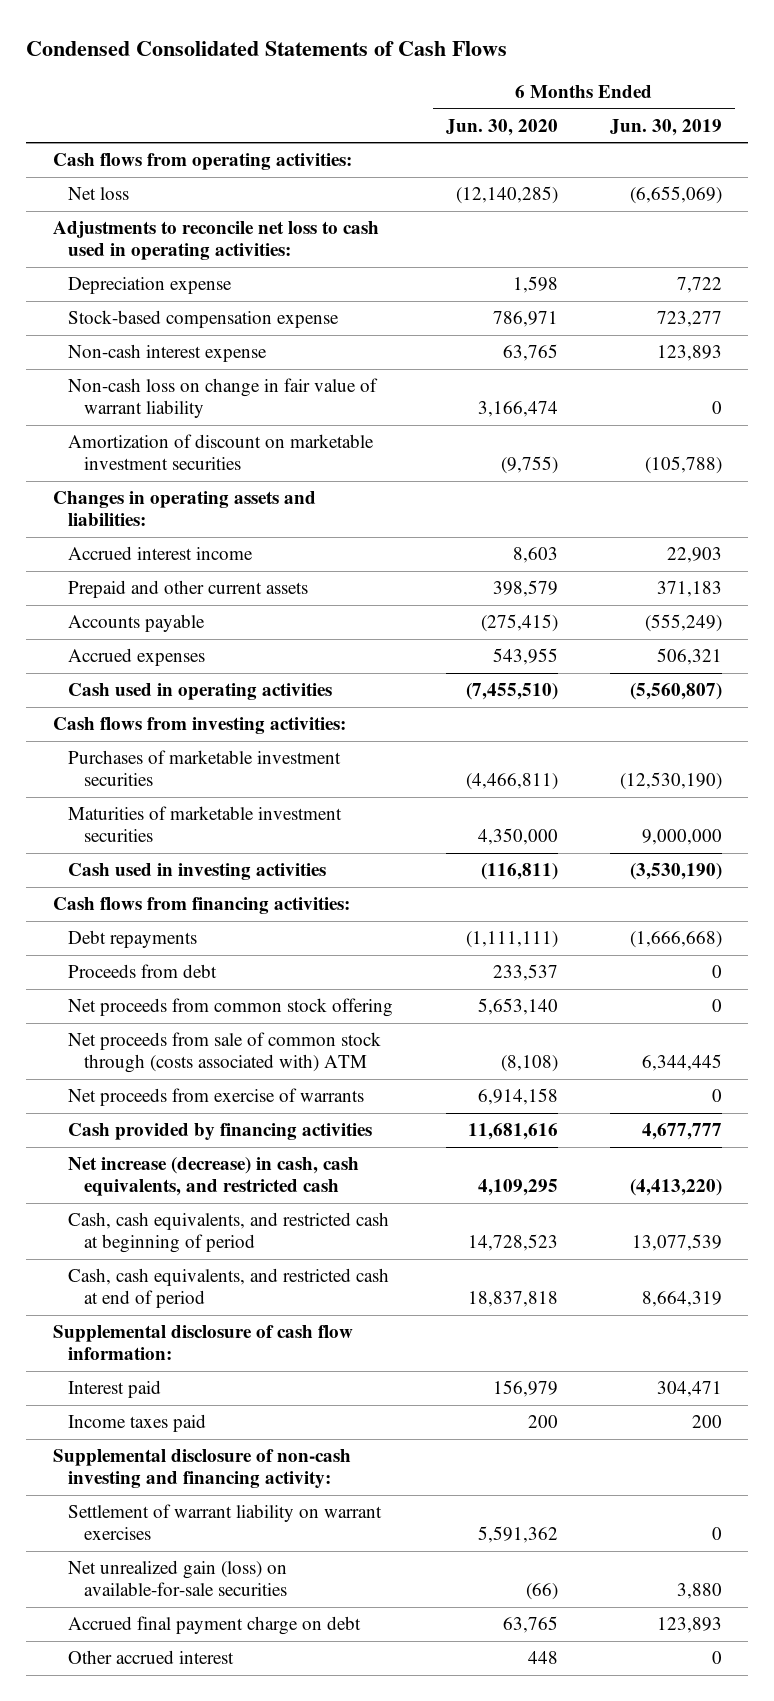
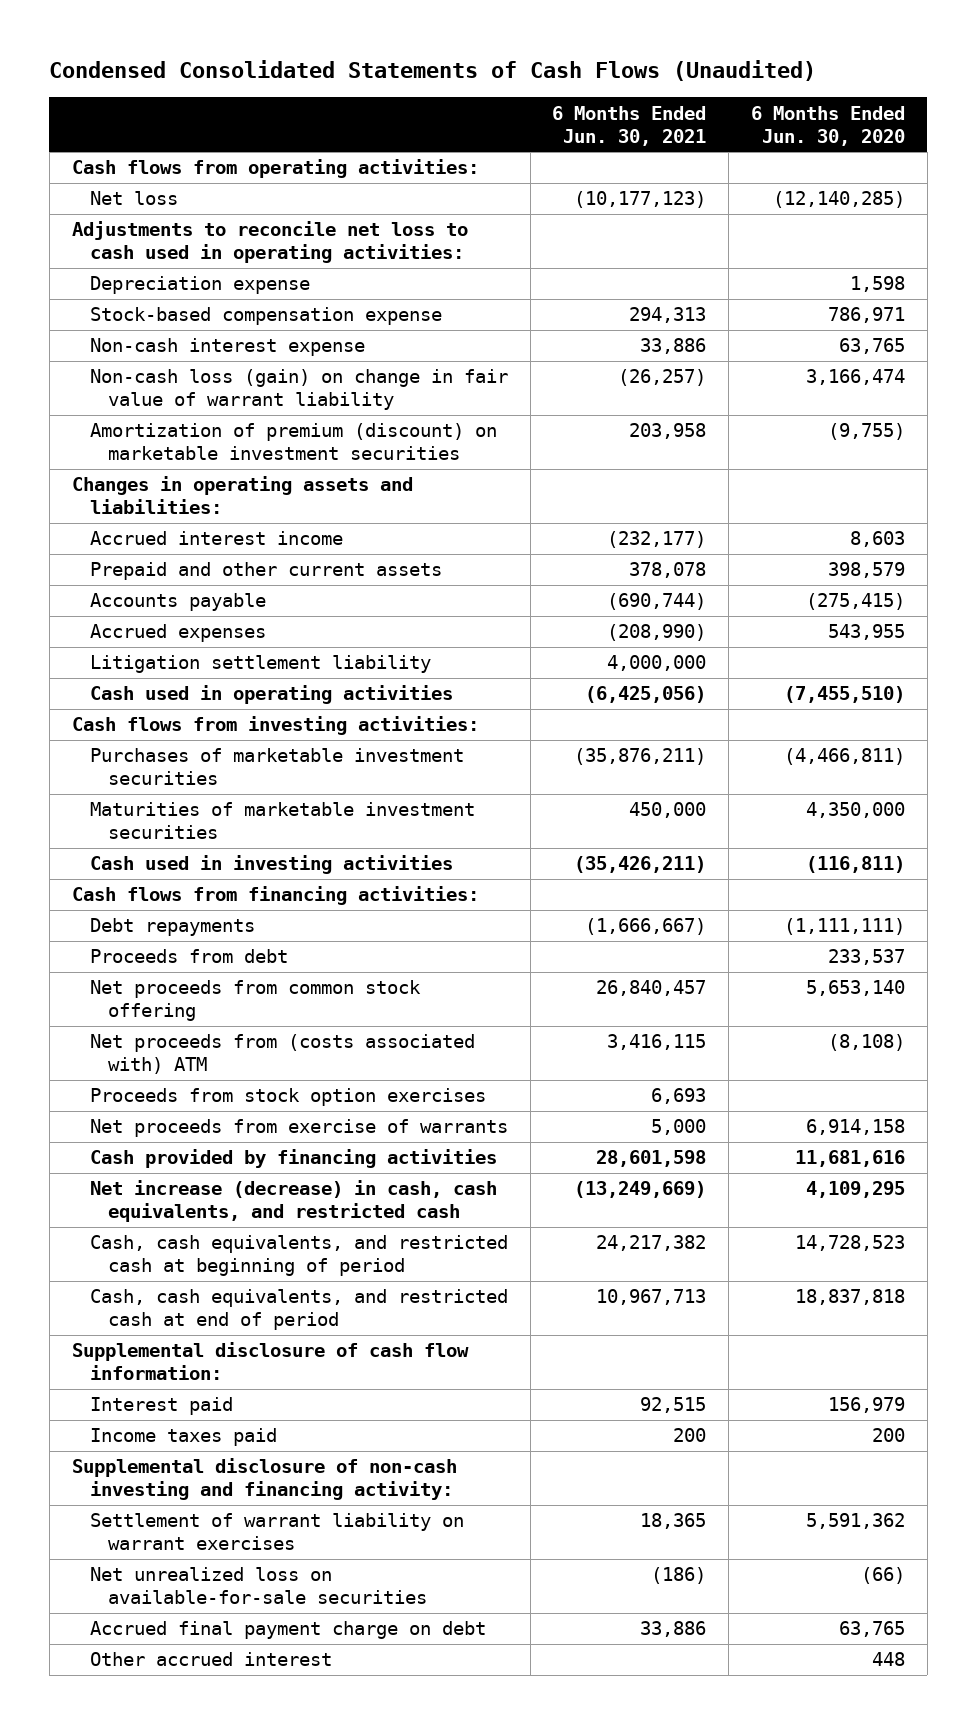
[26,40,508,56] Condensed Consolidated Statements of Cash Flows -> [49,60,817,82] Condensed Consolidated Statements of Cash Flows (Unaudited)
[609,118,722,136] Jun. 30, 2019 -> none
none -> [552,105,707,146] 6 Months Ended Jun. 30, 2021
[68,378,379,419] Non-cash loss on change in fair value of warrant liability -> [89,369,508,411] Non-cash loss (gain) on change in fair value of warrant liability
[68,434,375,471] Amortization of discount on marketable investment securities -> [89,423,497,461] Amortization of premium (discount) on marketable investment securities
none -> [89,655,431,674] Litigation settlement liability
[68,1032,382,1074] Net proceeds from sale of common stock through (costs associated with) ATM -> [89,1034,475,1075] Net proceeds from (costs associated with) ATM
none -> [89,1088,486,1107] Proceeds from stock option exercises
[68,1560,288,1597] Net unrealized gain (loss) on available-for-sale securities -> [89,1567,427,1605] Net unrealized loss on available-for-sale securities

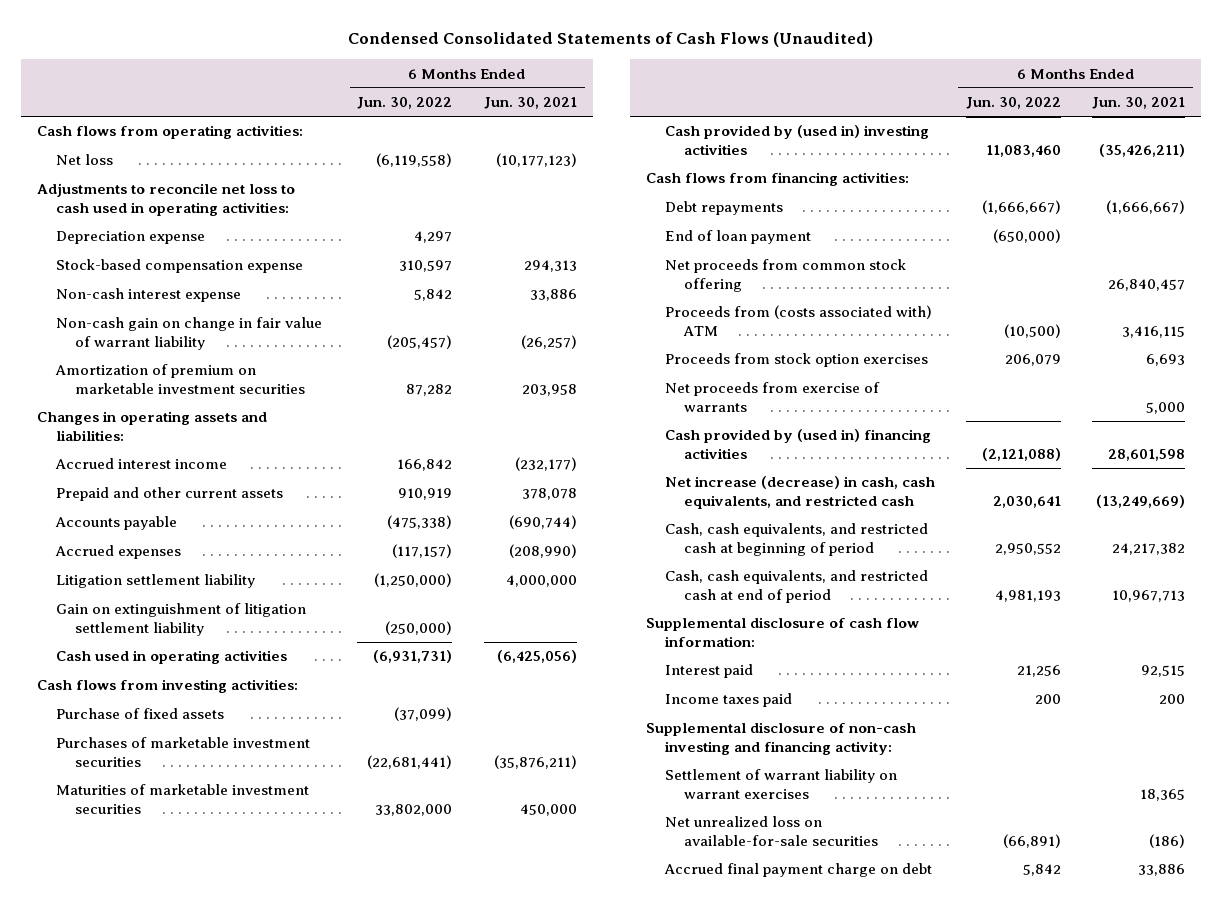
[750,105,905,146] 6 Months Ended Jun. 30, 2020 -> none
none -> [357,97,453,110] Jun. 30, 2022
[89,369,508,411] Non-cash loss (gain) on change in fair value of warrant liability -> [55,317,322,351] Non-cash gain on change in fair value of warrant liability
[89,423,497,461] Amortization of premium (discount) on marketable investment securities -> [54,364,305,395] Amortization of premium on marketable investment securities
none -> [55,603,306,637] Gain on extinguishment of litigation settlement liability
none -> [55,708,224,720] Purchase of fixed assets
[89,855,453,875] Cash used in investing activities -> [664,125,929,156] Cash provided by (used in) investing activities
[89,949,288,964] Proceeds from debt -> none
none -> [664,230,811,245] End of loan payment
[89,1034,475,1075] Net proceeds from (costs associated with) ATM -> [664,305,932,337] Proceeds from (costs associated with) ATM
[89,1149,497,1169] Cash provided by financing activities -> [664,429,931,460] Cash provided by (used in) financing activities
[89,1652,332,1667] Other accrued interest -> none

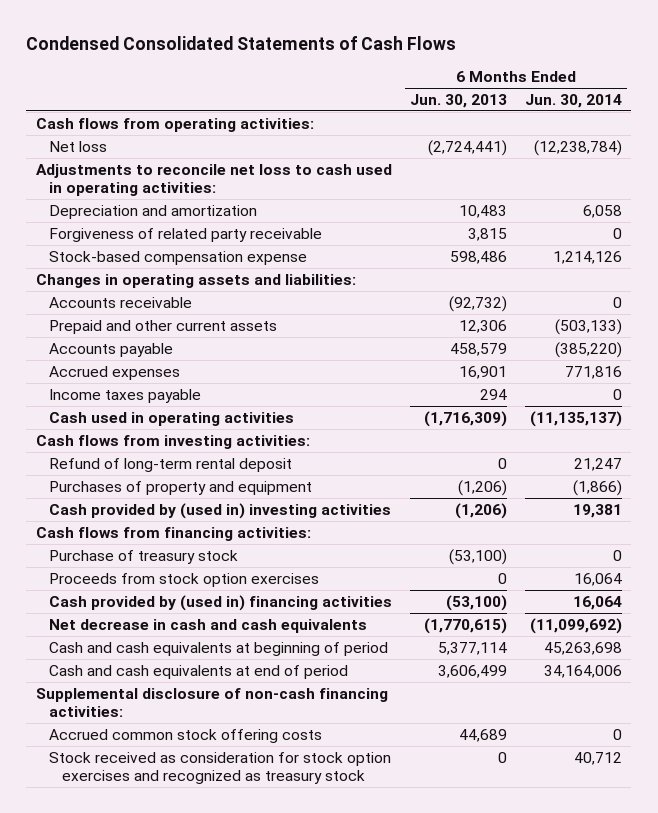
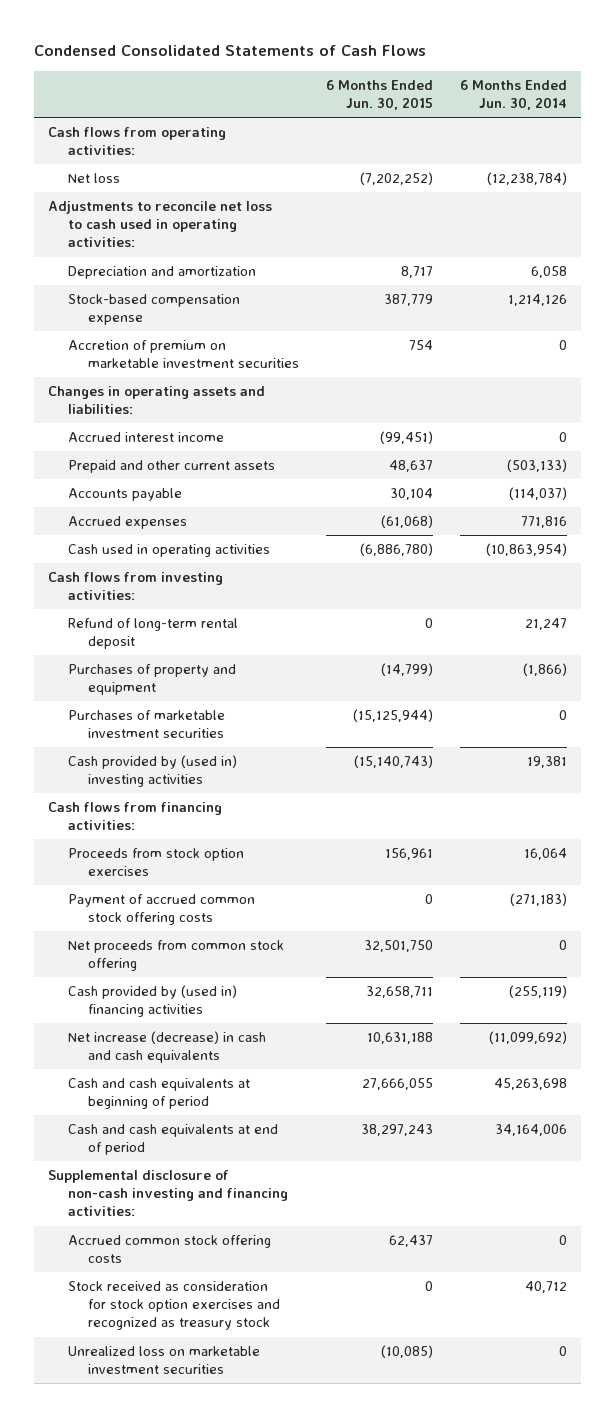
[409,93,507,108] Jun. 30, 2013 -> none
none -> [325,79,433,110] 6 Months Ended Jun. 30, 2015
[48,227,322,242] Forgiveness of related party receivable -> none
none -> [67,340,299,369] Accretion of premium on marketable investment securities
[48,296,192,308] Accounts receivable -> none
none -> [67,432,224,443] Accrued interest income
[555,341,623,358] (385,220) -> [509,487,568,501] (114,037)
[48,388,201,403] Income taxes payable -> none
[530,410,623,427] (11,135,137) -> [486,543,568,557] (10,863,954)
none -> [67,710,225,739] Purchases of marketable investment securities
[48,549,238,564] Purchase of treasury stock -> none
none -> [67,894,255,926] Payment of accrued common stock offering costs
none -> [67,940,284,972] Net proceeds from common stock offering
[573,595,623,610] 16,064 -> [509,985,568,999] (255,119)
[48,618,367,633] Net decrease in cash and cash equivalents -> [67,1031,266,1064] Net increase (decrease) in cash and cash equivalents
[35,687,388,718] Supplemental disclosure of non-cash financing activities: -> [47,1170,288,1217] Supplemental disclosure of non-cash investing and financing activities:
none -> [67,1346,260,1375] Unrealized loss on marketable investment securities

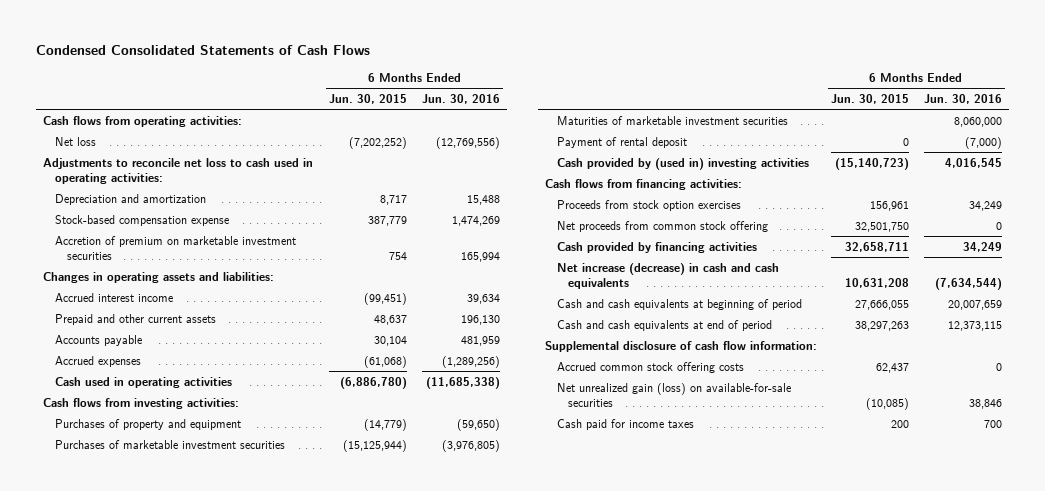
[460,79,568,110] 6 Months Ended Jun. 30, 2014 -> none
none -> [421,94,500,105] Jun. 30, 2016
[67,618,238,650] Refund of long-term rental deposit -> none
[380,663,433,677] (14,799) -> [364,418,408,431] (14,779)
none -> [556,115,788,126] Maturities of marketable investment securities
none -> [556,136,687,148] Payment of rental deposit
[353,755,433,769] (15,140,743) -> [835,157,910,170] (15,140,723)
[67,894,255,926] Payment of accrued common stock offering costs -> none
[67,985,237,1018] Cash provided by (used in) financing activities -> [556,241,757,253] Cash provided by financing activities
[366,1032,433,1045] 10,631,188 -> [845,277,910,288] 10,631,208
[360,1124,433,1137] 38,297,243 -> [855,320,910,331] 38,297,263
[47,1170,288,1217] Supplemental disclosure of non-cash investing and financing activities: -> [544,340,817,352] Supplemental disclosure of cash flow information:
[67,1281,280,1331] Stock received as consideration for stock option exercises and recognized as treasury stock -> none
[67,1346,260,1375] Unrealized loss on marketable investment securities -> [556,382,791,407] Net unrealized gain (loss) on available-for-sale securities
none -> [556,418,694,430] Cash paid for income taxes

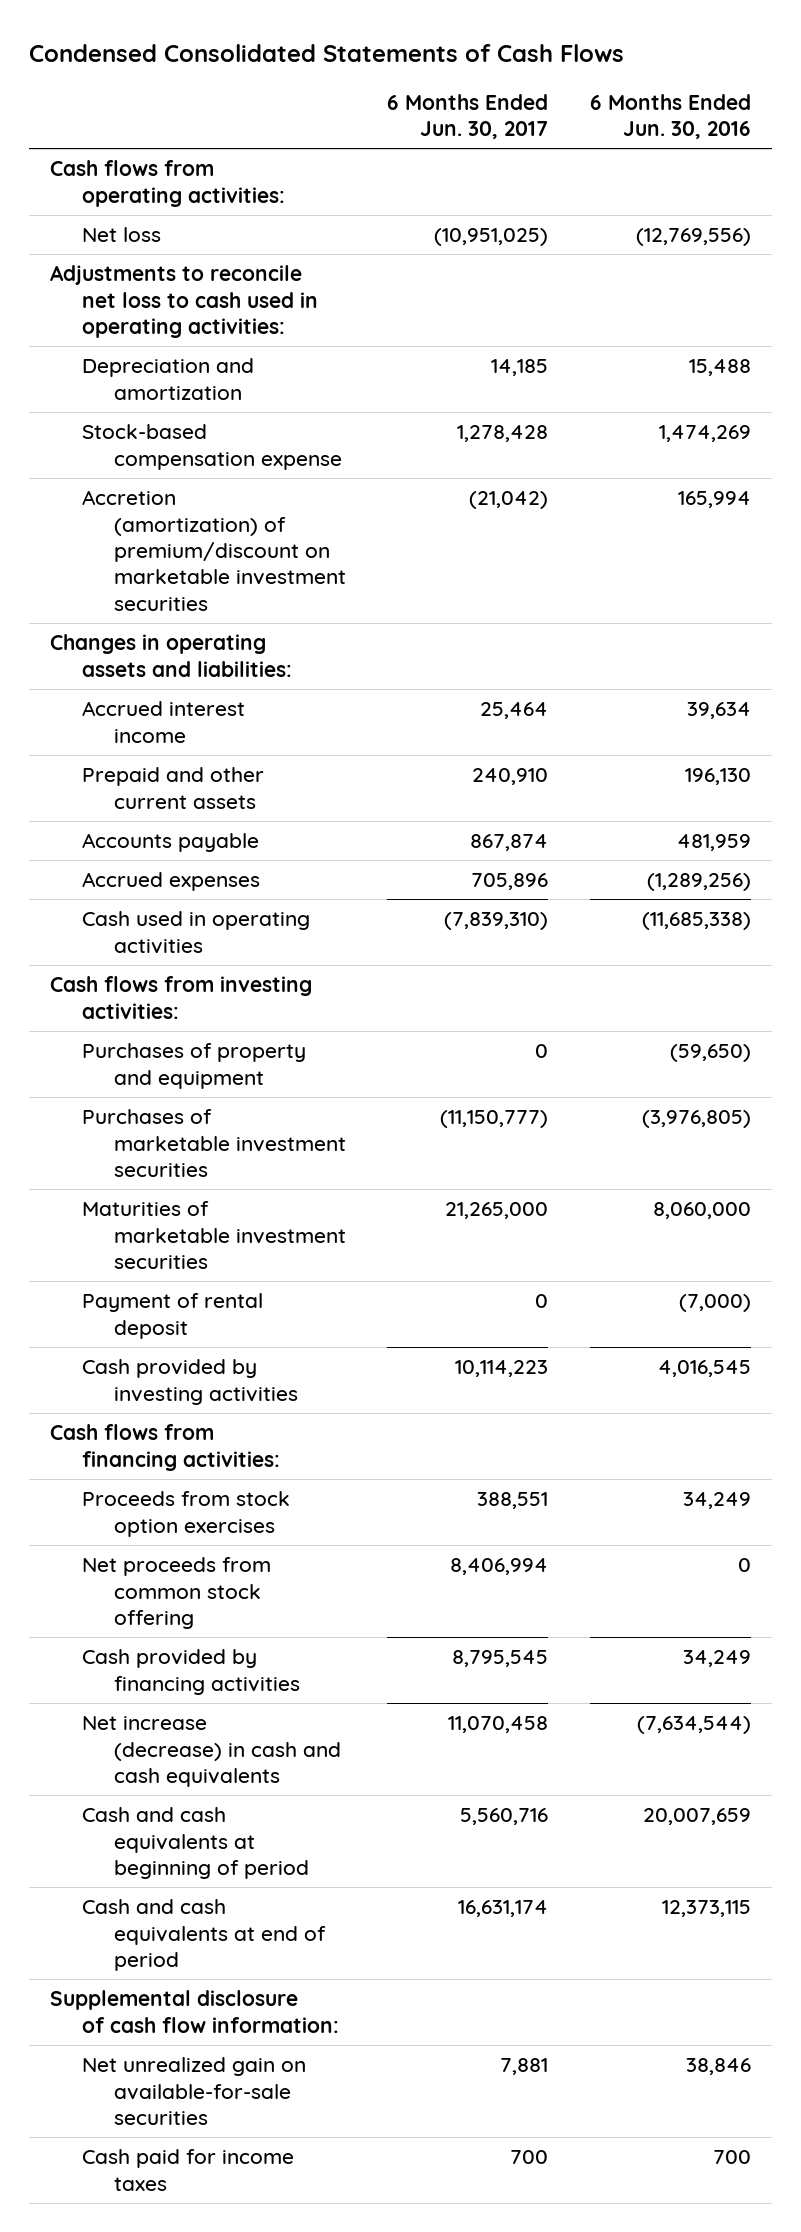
[329,94,408,105] Jun. 30, 2015 -> none
none -> [387,93,549,140] 6 Months Ended Jun. 30, 2017
[54,235,296,260] Accretion of premium on marketable investment securities -> [81,490,346,611] Accretion (amortization) of premium/discount on marketable investment securities
[556,157,809,170] Cash provided by (used in) investing activities -> [81,1359,298,1405] Cash provided by investing activities
[556,361,744,373] Accrued common stock offering costs -> none
[556,382,791,407] Net unrealized gain (loss) on available-for-sale securities -> [81,2057,306,2125] Net unrealized gain on available-for-sale securities

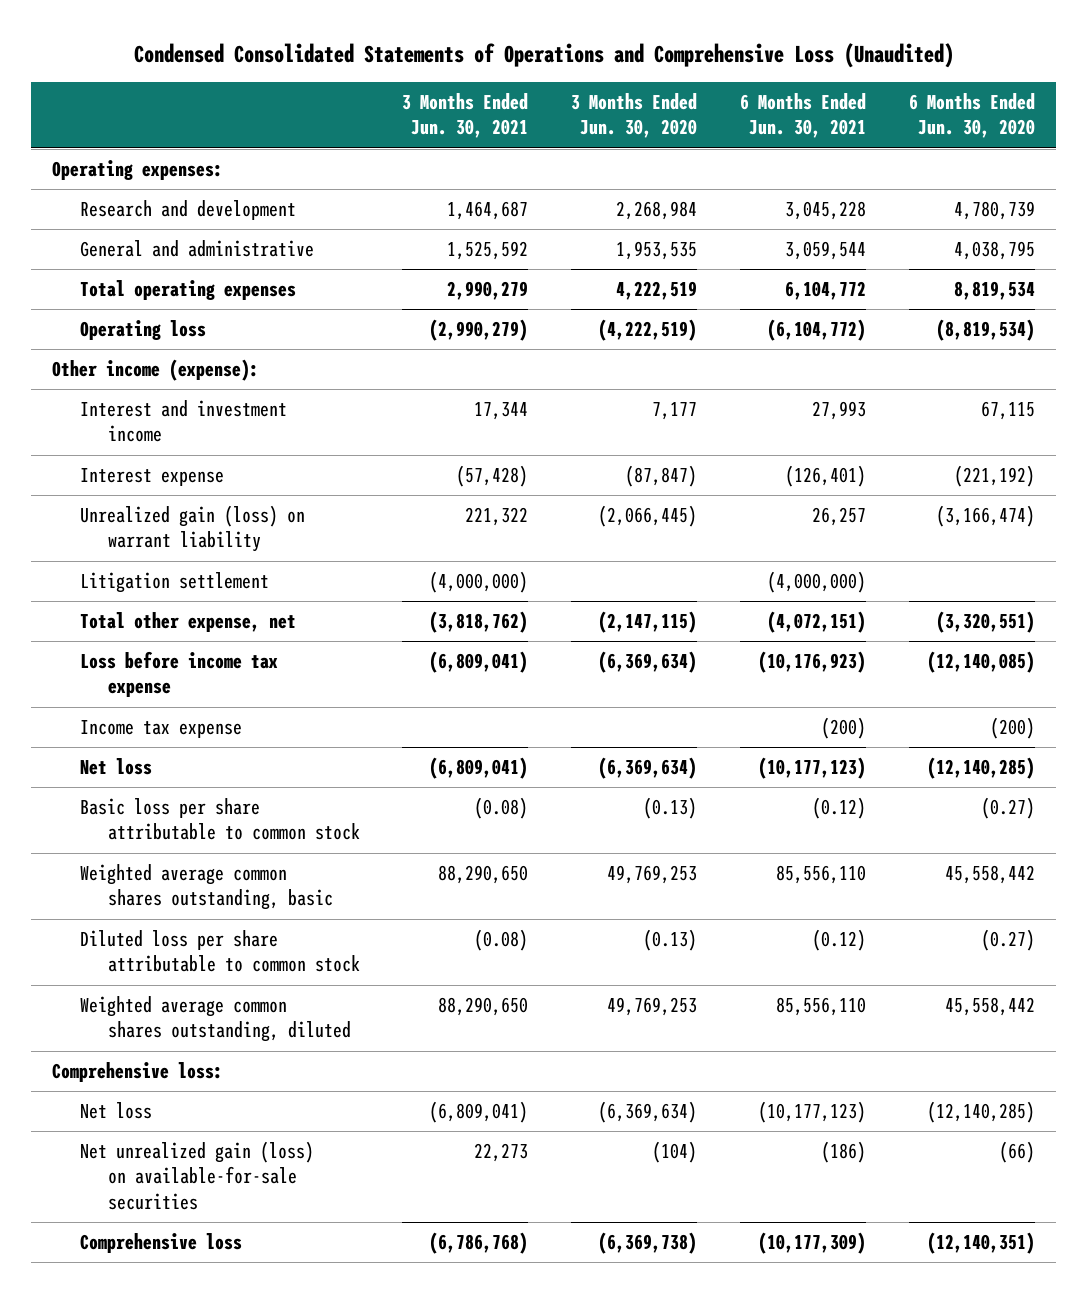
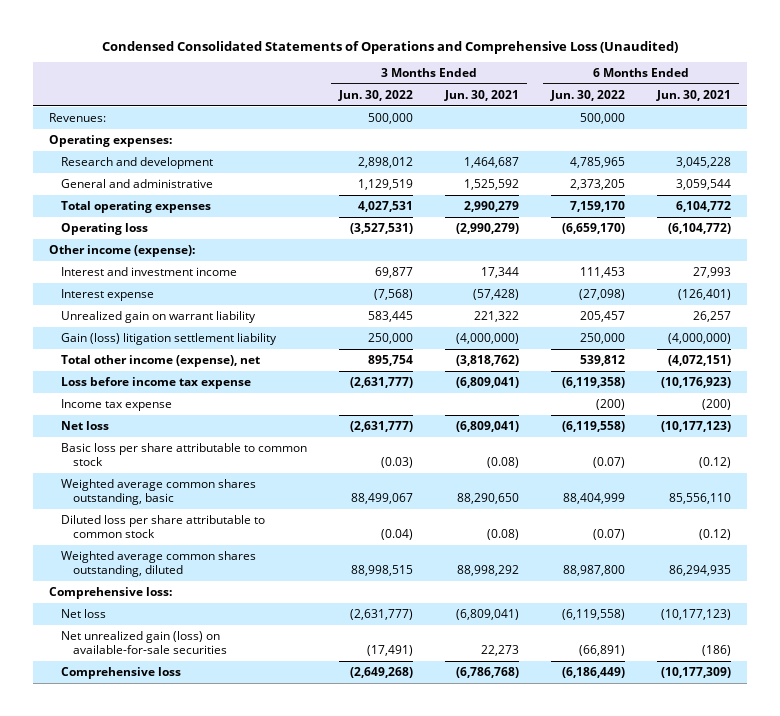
[571,93,698,139] 3 Months Ended Jun. 30, 2020 -> none
[908,93,1035,139] 6 Months Ended Jun. 30, 2020 -> none
none -> [338,89,414,101] Jun. 30, 2022
none -> [549,89,625,101] Jun. 30, 2022
none -> [48,112,106,122] Revenues:
[80,572,270,594] Litigation settlement -> none
[80,505,306,553] Unrealized gain (loss) on warrant liability -> [61,310,257,323] Unrealized gain on warrant liability
none -> [61,332,278,345] Gain (loss) litigation settlement liability
[80,612,297,633] Total other expense, net -> [61,354,261,367] Total other income (expense), net
[438,997,529,1017] 88,290,650 -> [456,565,519,577] 88,998,292
[775,997,866,1017] 85,556,110 -> [668,565,731,577] 86,294,935

